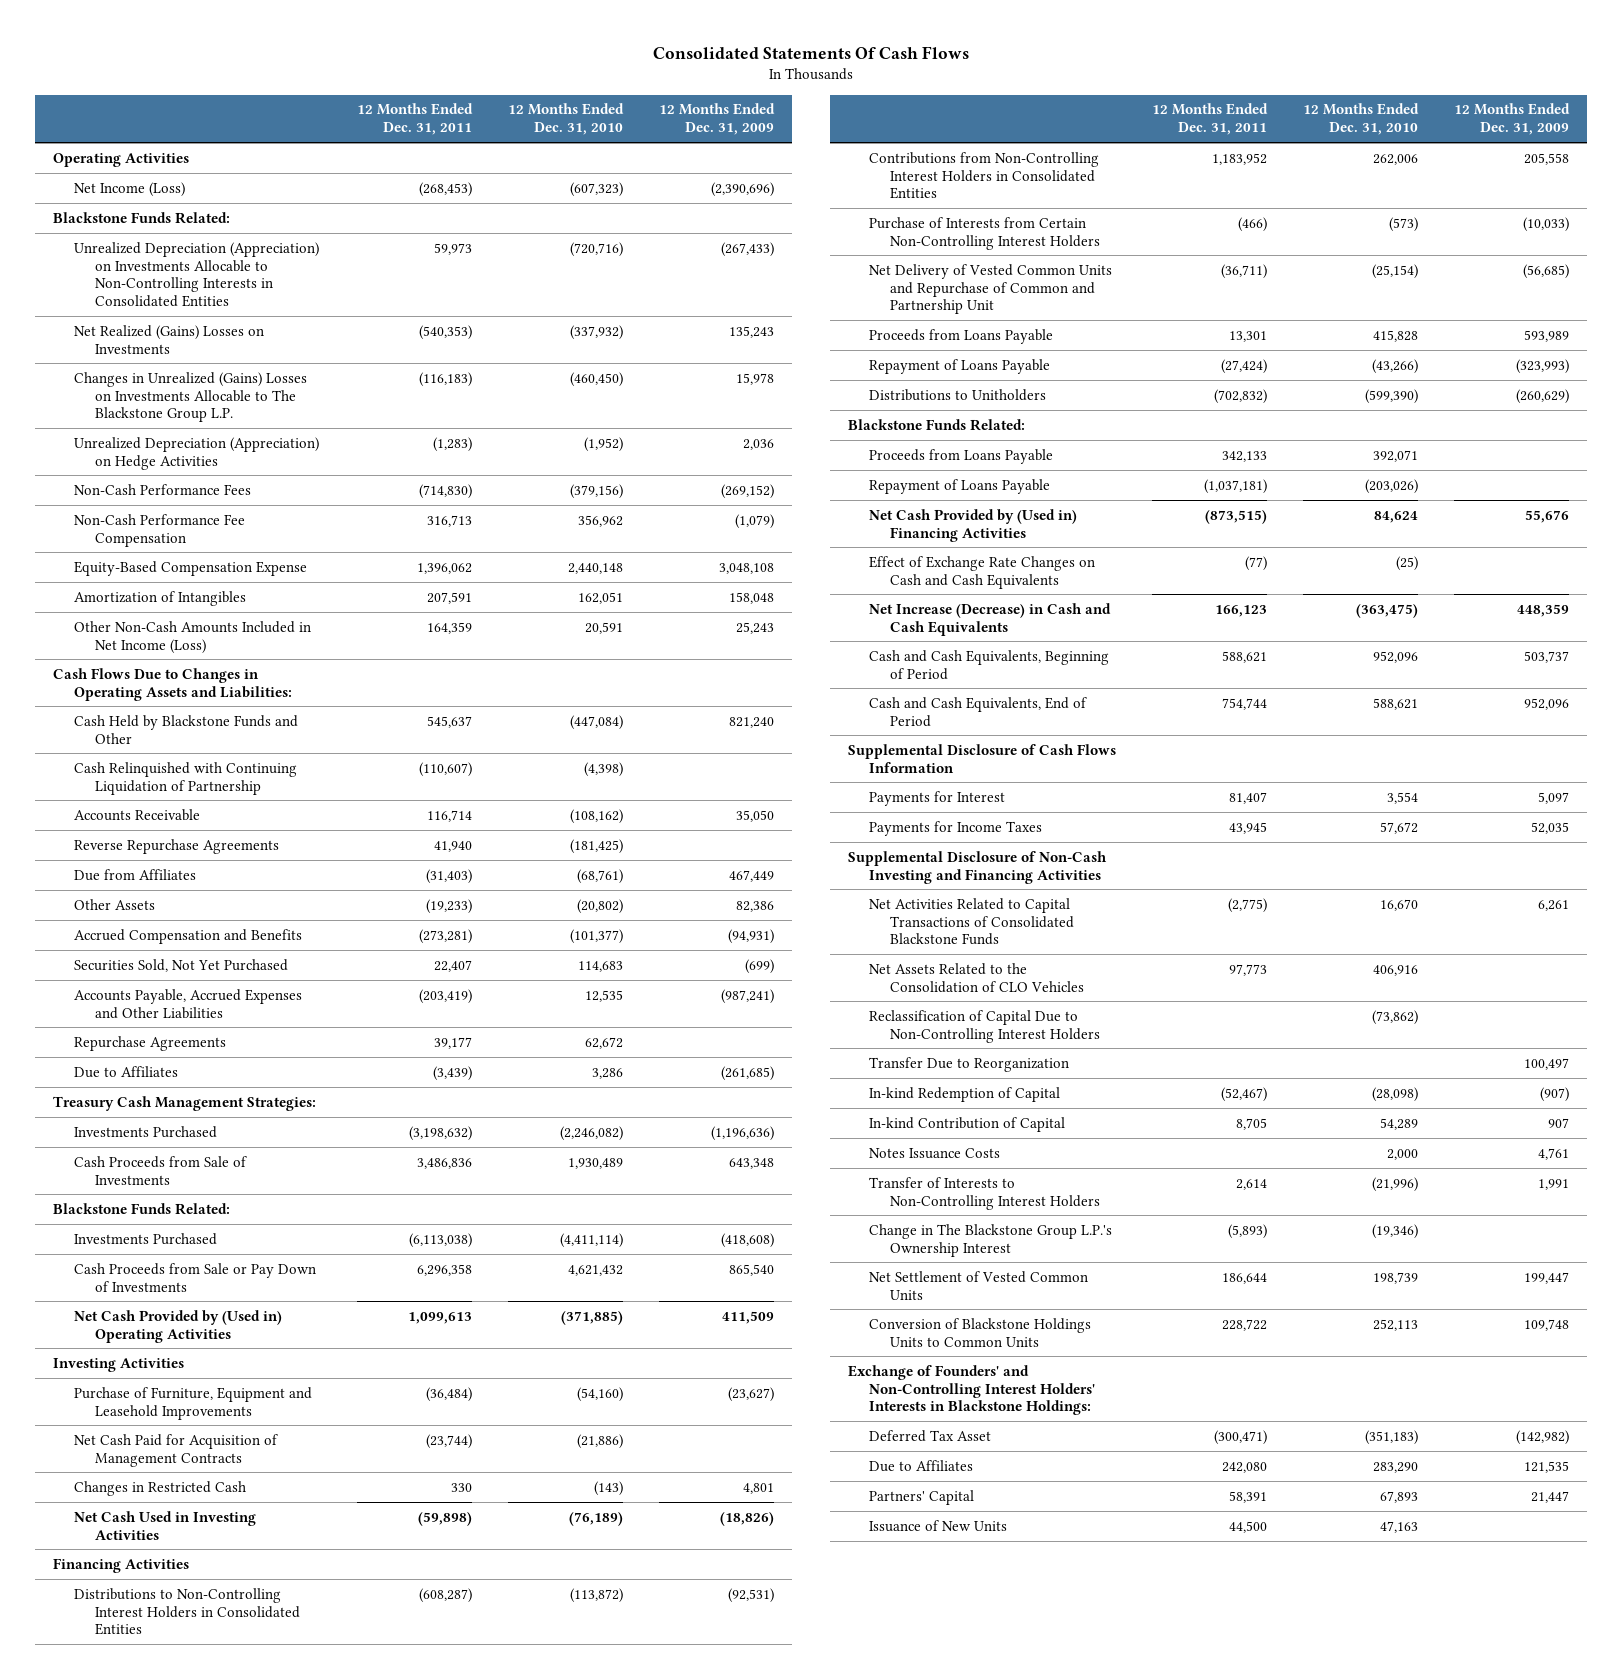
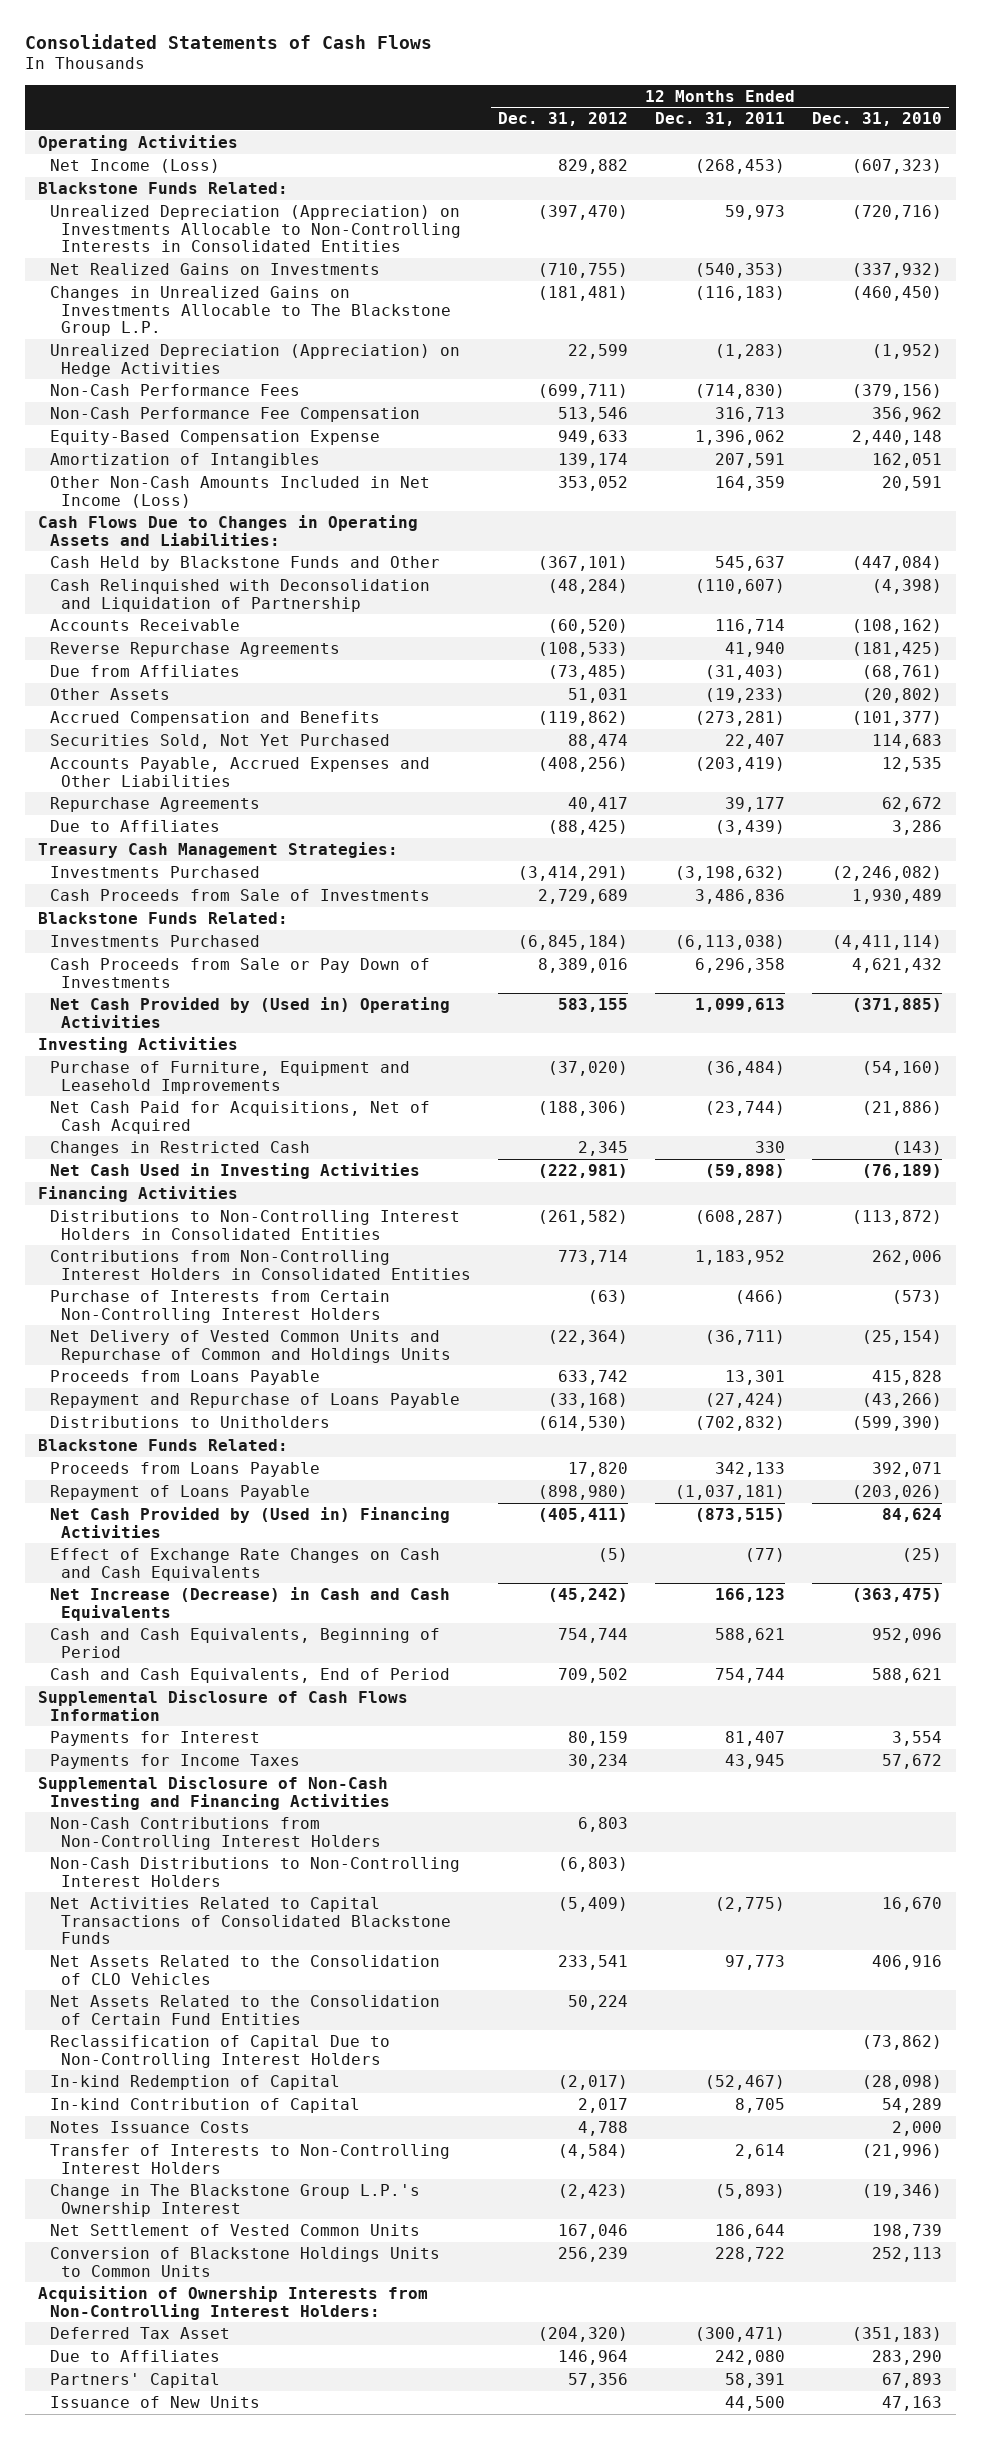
[653,45,970,59] Consolidated Statements Of Cash Flows -> [24,33,432,49] Consolidated Statements of Cash Flows
[658,103,775,136] 12 Months Ended Dec. 31, 2009 -> none
none -> [497,112,628,127] Dec. 31, 2012
[74,324,265,354] Net Realized (Gains) Losses on Investments -> [49,262,380,275] Net Realized Gains on Investments
[74,371,308,423] Changes in Unrealized (Gains) Losses on Investments Allocable to The Blackstone Group L.P. -> [49,285,451,337] Changes in Unrealized Gains on Investments Allocable to The Blackstone Group L.P.
[74,761,298,795] Cash Relinquished with Continuing Liquidation of Partnership -> [49,578,430,612] Cash Relinquished with Deconsolidation and Liquidation of Partnership
[74,1433,279,1467] Net Cash Paid for Acquisition of Management Contracts -> [49,1100,430,1134] Net Cash Paid for Acquisitions, Net of Cash Acquired
[868,263,1112,315] Net Delivery of Vested Common Units and Repurchase of Common and Partnership Unit -> [49,1329,451,1363] Net Delivery of Vested Common Units and Repurchase of Common and Holdings Units
[868,358,1050,374] Repayment of Loans Payable -> [49,1392,460,1408] Repayment and Repurchase of Loans Payable
none -> [49,1816,381,1850] Non-Cash Contributions from Non-Controlling Interest Holders
none -> [49,1856,460,1887] Non-Cash Distributions to Non-Controlling Interest Holders
none -> [49,1994,440,2025] Net Assets Related to the Consolidation of Certain Fund Entities
[868,1056,1069,1072] Transfer Due to Reorganization -> none
[848,1364,1095,1416] Exchange of Founders' and Non-Controlling Interest Holders' Interests in Blackstone Holdings: -> [38,2285,429,2320] Acquisition of Ownership Interests from Non-Controlling Interest Holders:

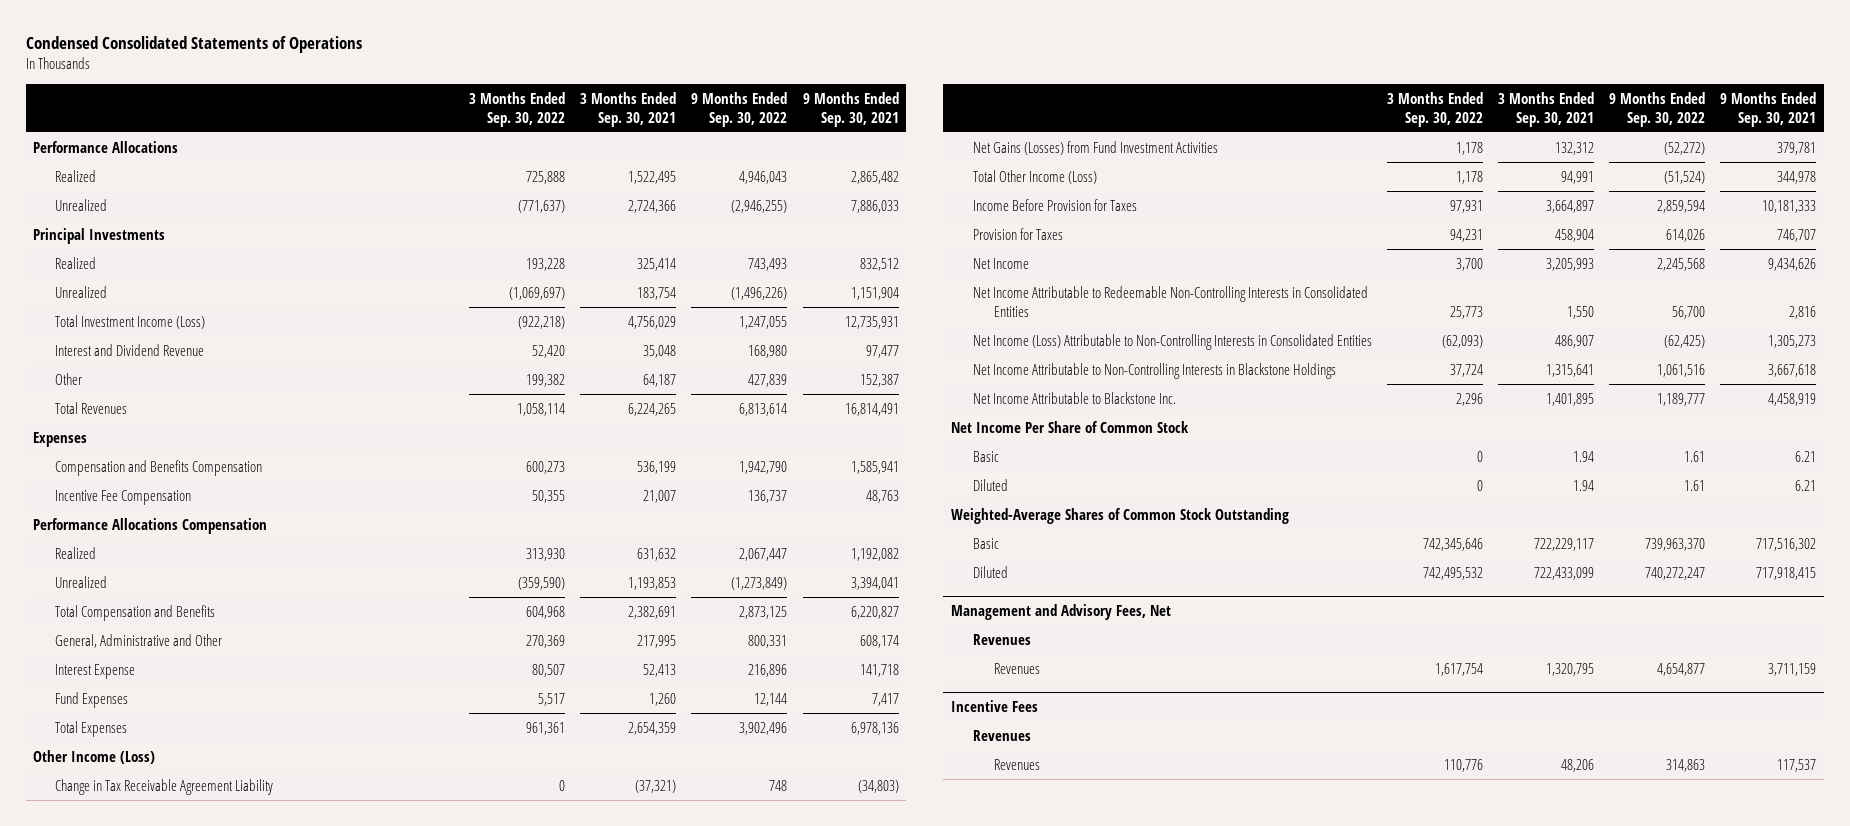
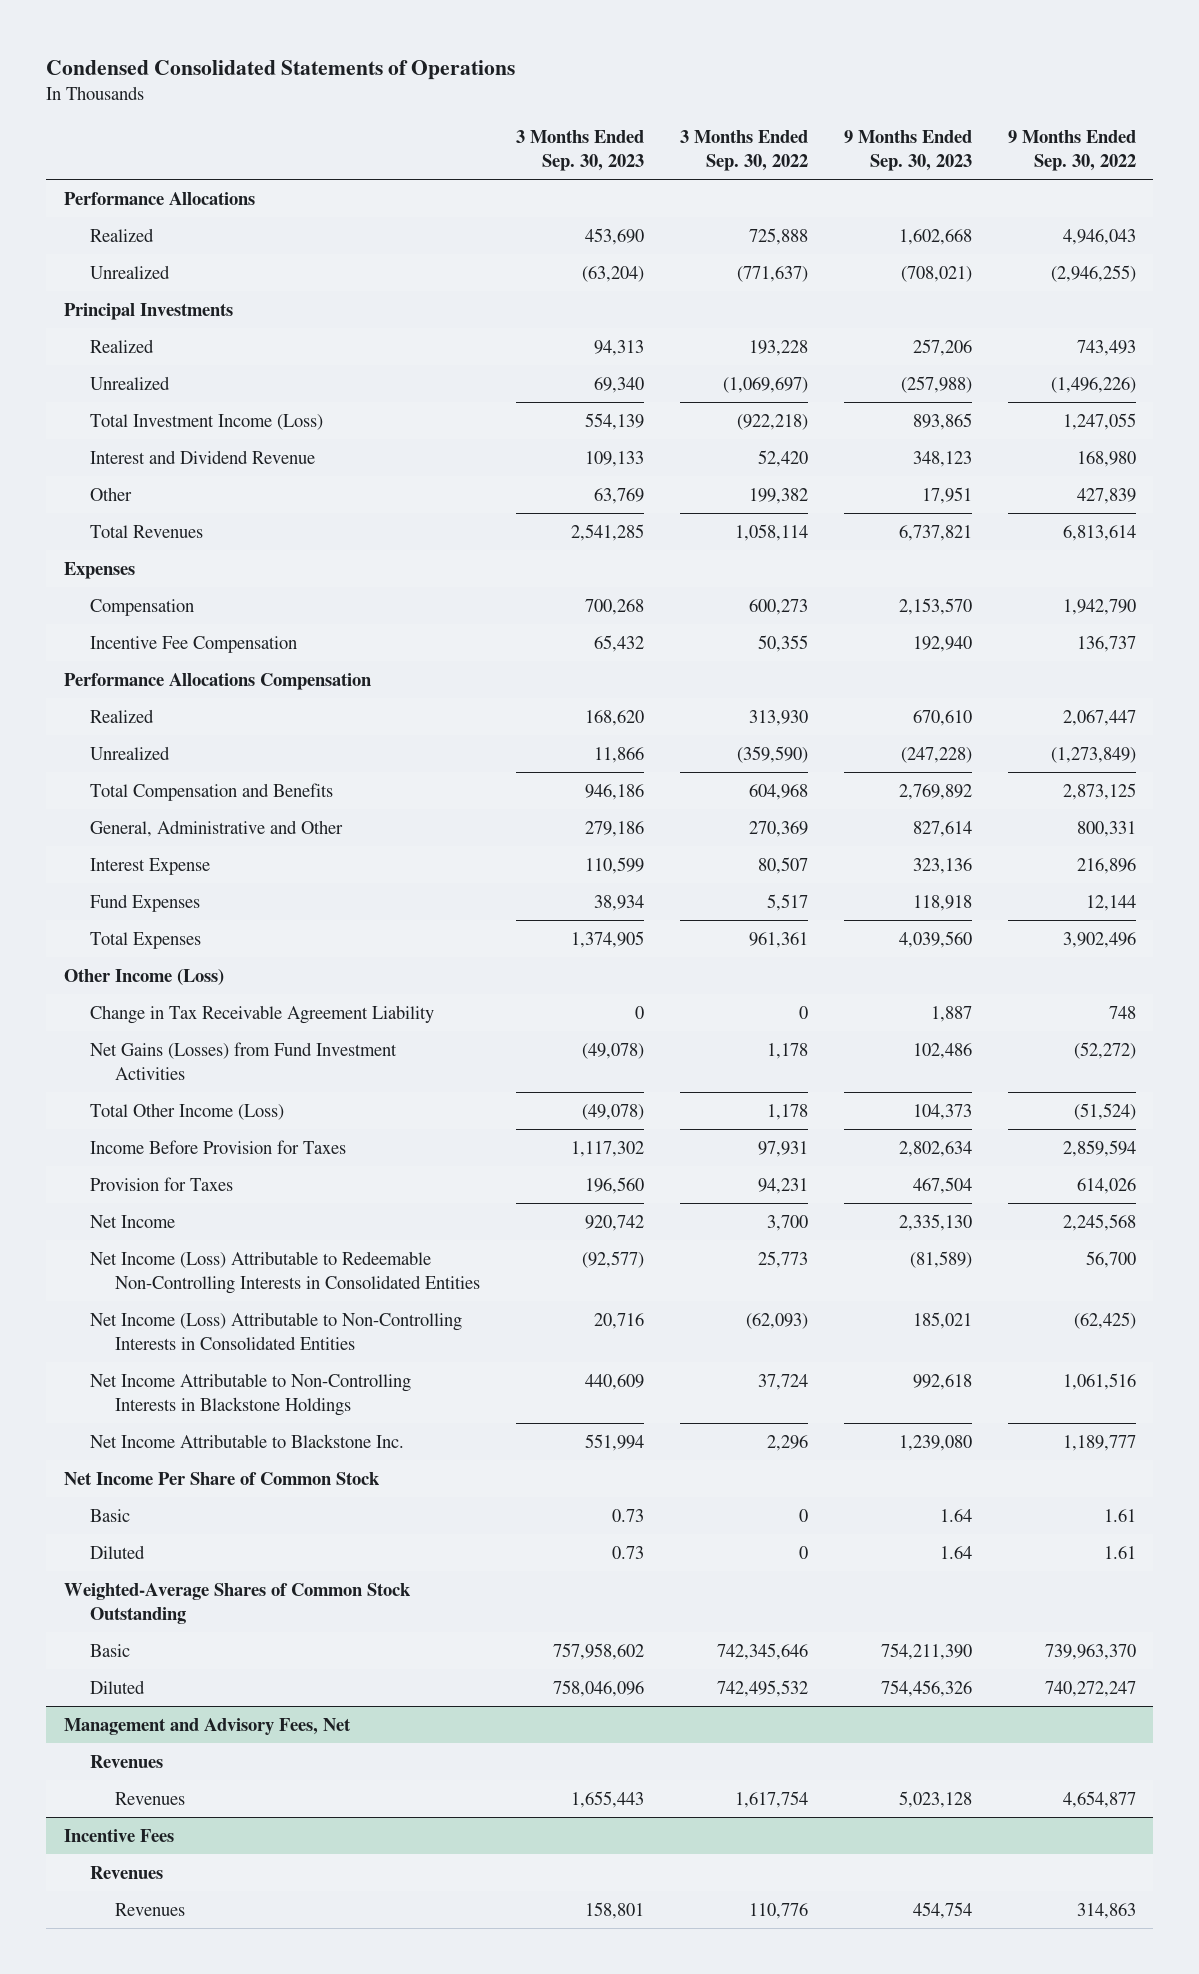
[580,91,677,127] 3 Months Ended Sep. 30, 2021 -> none
[802,91,899,127] 9 Months Ended Sep. 30, 2021 -> none
none -> [516,130,645,171] 3 Months Ended Sep. 30, 2023
none -> [843,130,972,171] 9 Months Ended Sep. 30, 2023
[54,459,262,476] Compensation and Benefits Compensation -> [89,598,194,616] Compensation
[972,285,1368,317] Net Income Attributable to Redeemable Non-Controlling Interests in Consolidated Entities -> [89,1250,481,1294] Net Income (Loss) Attributable to Redeemable Non-Controlling Interests in Consolidated Entities

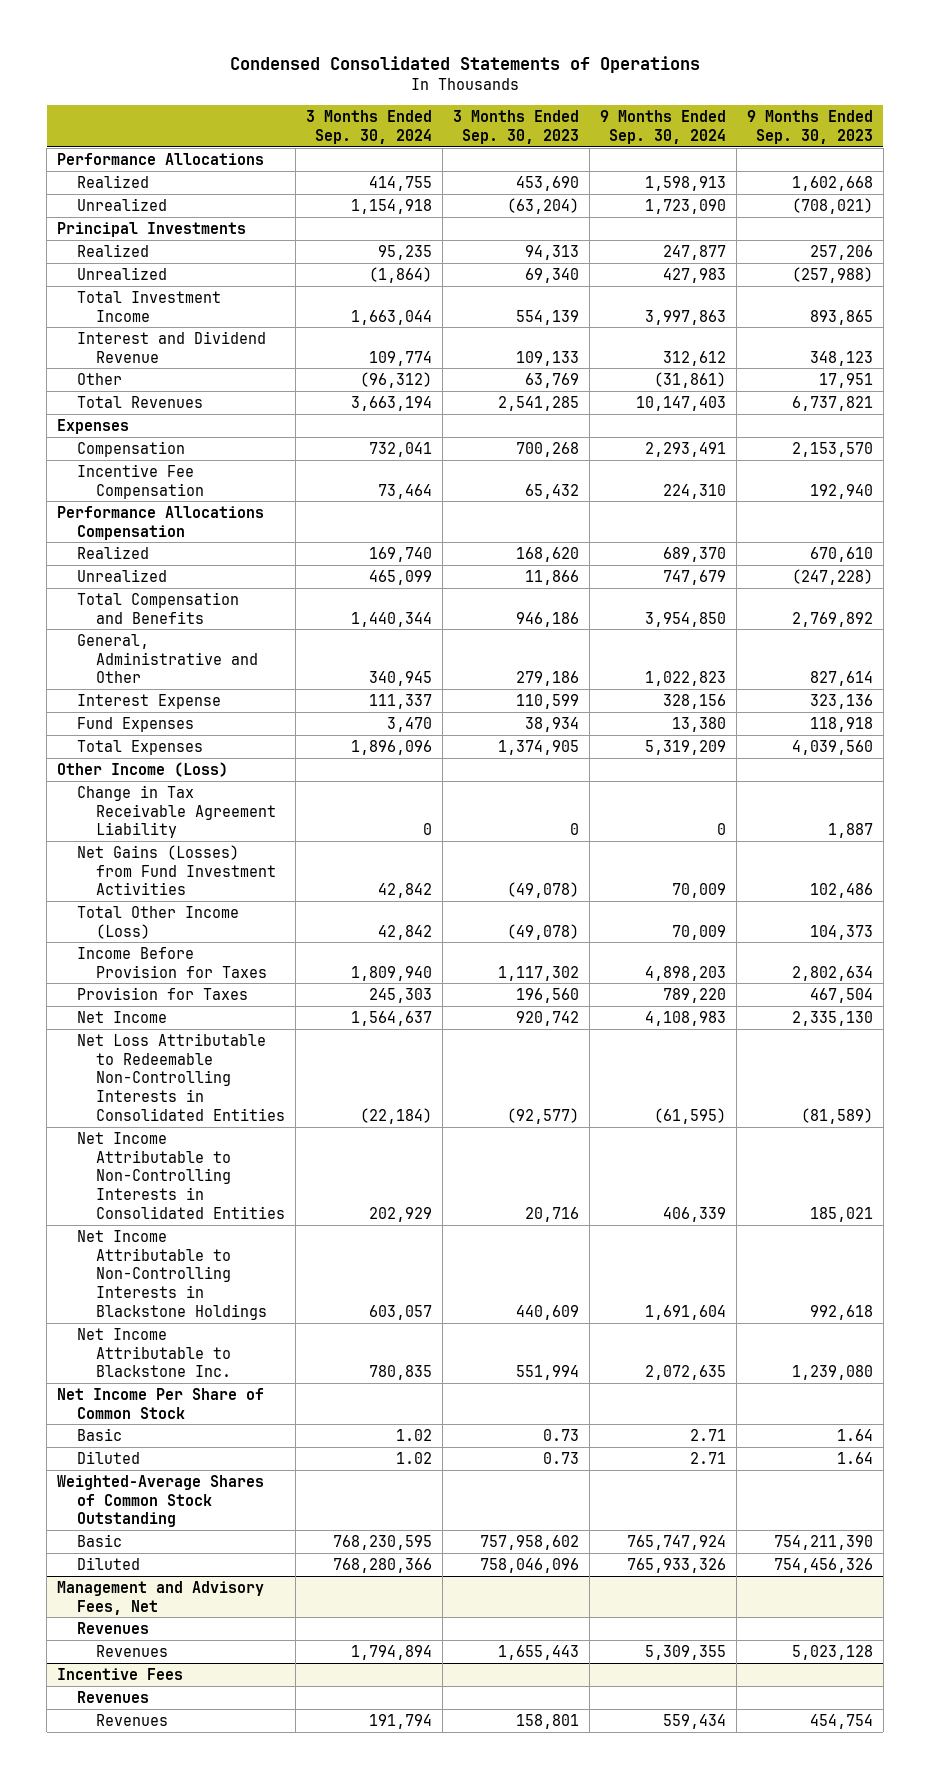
[679,130,808,171] 3 Months Ended Sep. 30, 2022 -> none
[1007,130,1136,171] 9 Months Ended Sep. 30, 2022 -> none
none -> [305,110,432,145] 3 Months Ended Sep. 30, 2024
none -> [599,110,726,145] 9 Months Ended Sep. 30, 2024
[89,413,323,430] Total Investment Income (Loss) -> [76,290,221,322] Total Investment Income
[89,1250,481,1294] Net Income (Loss) Attributable to Redeemable Non-Controlling Interests in Consolidated Entities -> [76,1032,286,1121] Net Loss Attributable to Redeemable Non-Controlling Interests in Consolidated Entities
[89,1311,462,1350] Net Income (Loss) Attributable to Non-Controlling Interests in Consolidated Entities -> [76,1131,286,1219] Net Income Attributable to Non-Controlling Interests in Consolidated Entities

